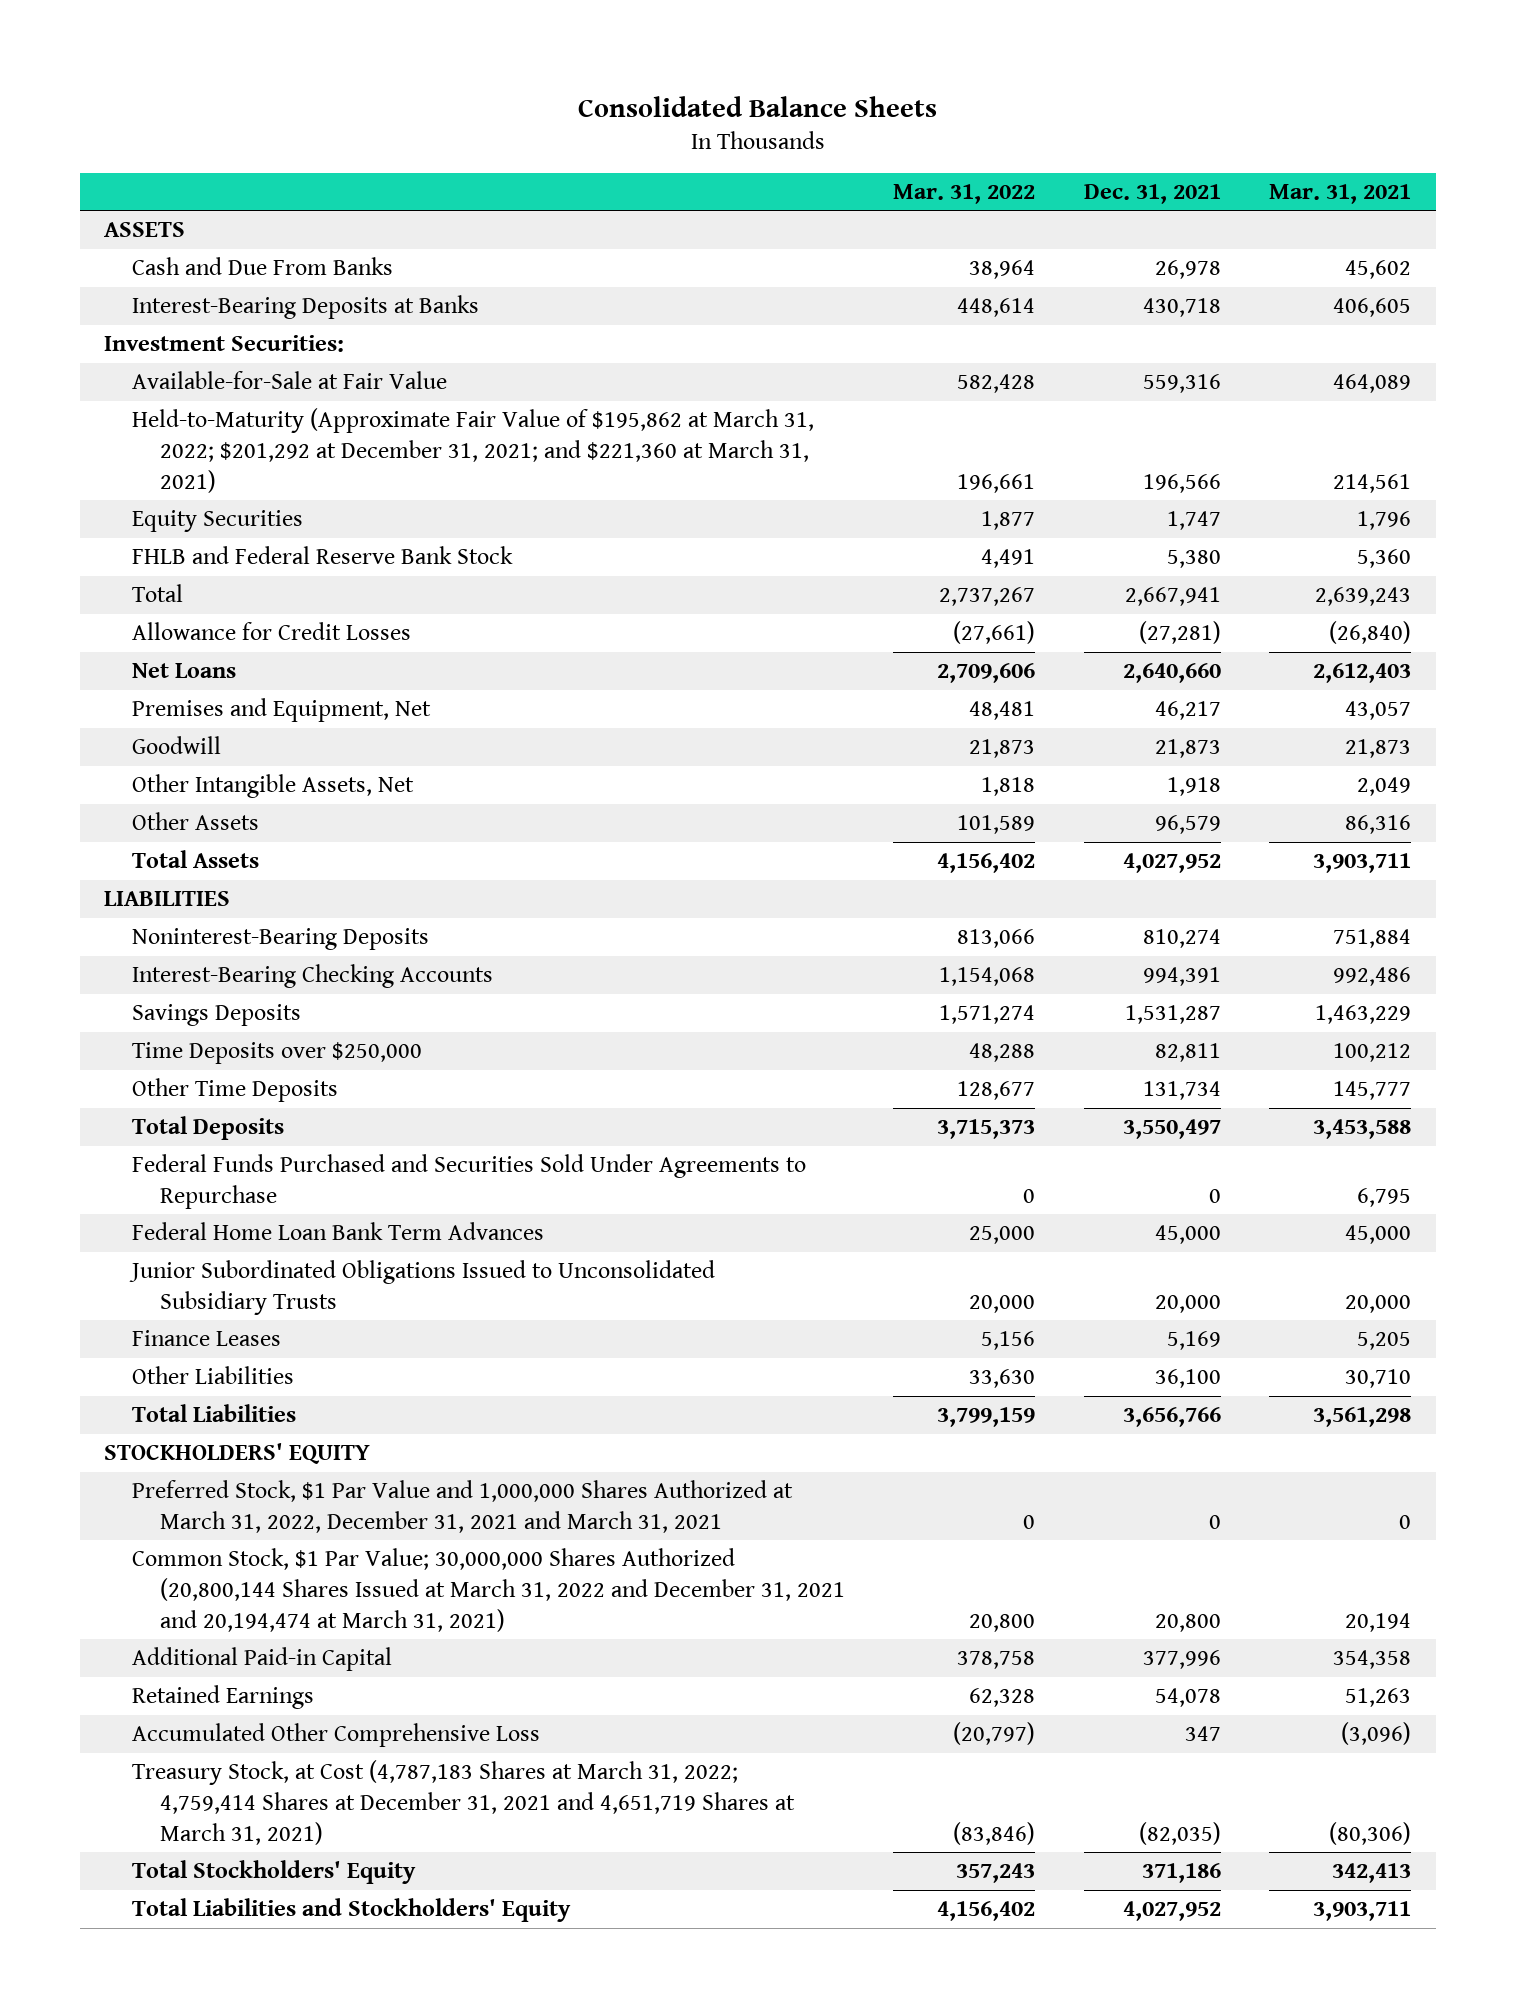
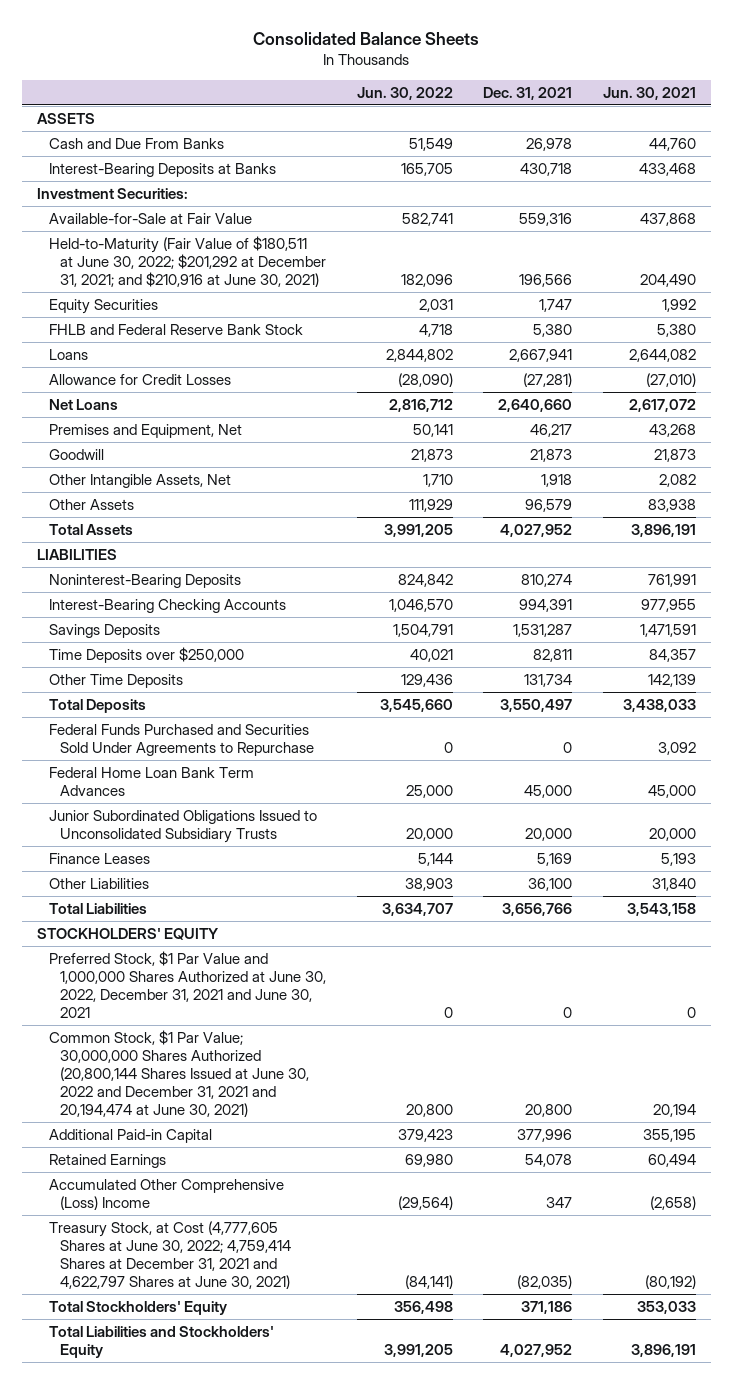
[893,183,1036,204] Mar. 31, 2022 -> none
[1269,183,1412,204] Mar. 31, 2021 -> none
none -> [356,86,453,100] Jun. 30, 2022
none -> [602,86,696,100] Jun. 30, 2021
[131,408,814,493] Held-to-Maturity (Approximate Fair Value of $195,862 at March 31, 2022; $201,292 at December 31, 2021; and $221,360 at March 31, 2021) -> [48,235,327,287] Held-to-Maturity (Fair Value of $180,511 at June 30, 2022; $201,292 at December 31, 2021; and $210,916 at June 30, 2021)
[131,584,183,603] Total -> [48,348,88,360] Loans
[131,1480,793,1534] Preferred Stock, $1 Par Value and 1,000,000 Shares Authorized at March 31, 2022, December 31, 2021 and March 31, 2021 -> [48,950,327,1018] Preferred Stock, $1 Par Value and 1,000,000 Shares Authorized at June 30, 2022, December 31, 2021 and June 30, 2021
[131,1548,845,1632] Common Stock, $1 Par Value; 30,000,000 Shares Authorized (20,800,144 Shares Issued at March 31, 2022 and December 31, 2021 and 20,194,474 at March 31, 2021) -> [48,1029,310,1117] Common Stock, $1 Par Value; 30,000,000 Shares Authorized (20,800,144 Shares Issued at June 30, 2022 and December 31, 2021 and 20,194,474 at June 30, 2021)
[131,1723,540,1748] Accumulated Other Comprehensive Loss -> [48,1178,284,1210] Accumulated Other Comprehensive (Loss) Income
[131,1760,795,1845] Treasury Stock, at Cost (4,787,183 Shares at March 31, 2022; 4,759,414 Shares at December 31, 2021 and 4,651,719 Shares at March 31, 2021) -> [48,1220,292,1289] Treasury Stock, at Cost (4,777,605 Shares at June 30, 2022; 4,759,414 Shares at December 31, 2021 and 4,622,797 Shares at June 30, 2021)

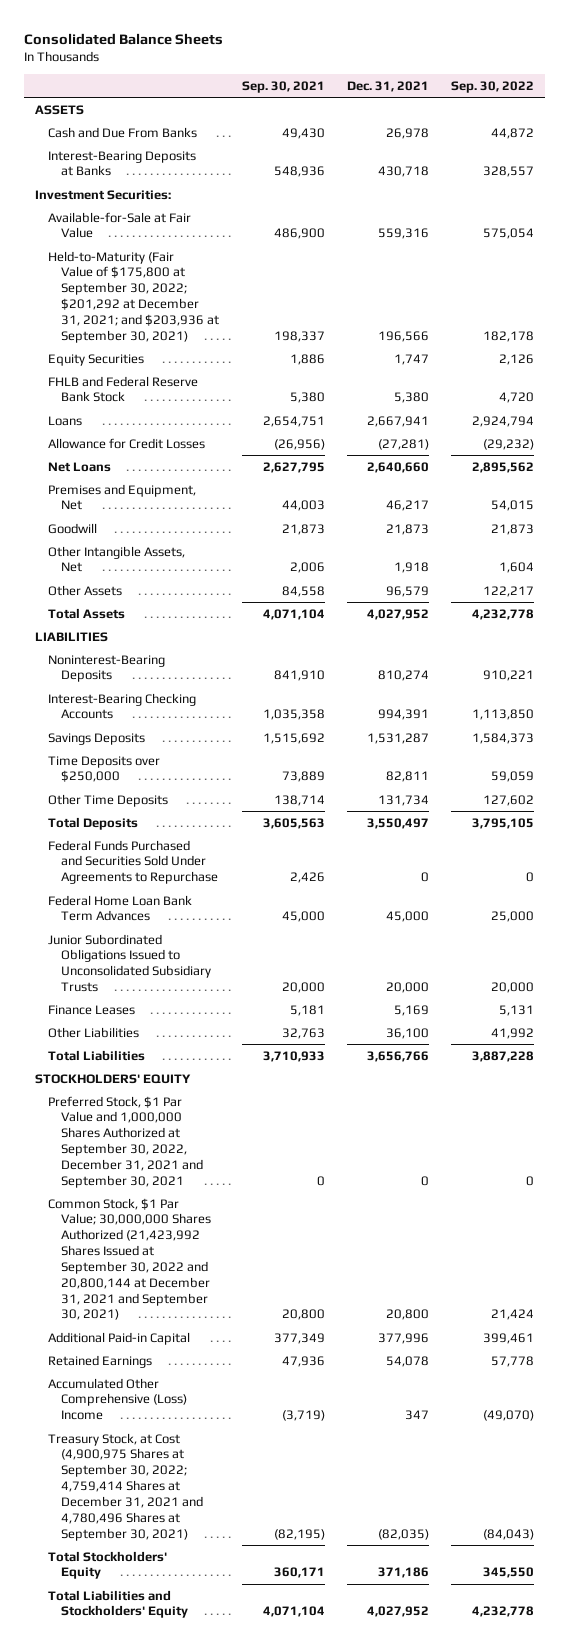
[356,86,453,100] Jun. 30, 2022 -> none
[602,86,696,100] Jun. 30, 2021 -> none
none -> [241,80,325,93] Sep. 30, 2021
none -> [450,80,534,93] Sep. 30, 2022
[48,235,327,287] Held-to-Maturity (Fair Value of $180,511 at June 30, 2022; $201,292 at December 31, 2021; and $210,916 at June 30, 2021) -> [48,250,220,343] Held-to-Maturity (Fair Value of $175,800 at September 30, 2022; $201,292 at December 31, 2021; and $203,936 at September 30, 2021)
[48,950,327,1018] Preferred Stock, $1 Par Value and 1,000,000 Shares Authorized at June 30, 2022, December 31, 2021 and June 30, 2021 -> [48,1095,204,1188] Preferred Stock, $1 Par Value and 1,000,000 Shares Authorized at September 30, 2022, December 31, 2021 and September 30, 2021
[48,1029,310,1117] Common Stock, $1 Par Value; 30,000,000 Shares Authorized (20,800,144 Shares Issued at June 30, 2022 and December 31, 2021 and 20,194,474 at June 30, 2021) -> [48,1197,212,1321] Common Stock, $1 Par Value; 30,000,000 Shares Authorized (21,423,992 Shares Issued at September 30, 2022 and 20,800,144 at December 31, 2021 and September 30, 2021)
[48,1220,292,1289] Treasury Stock, at Cost (4,777,605 Shares at June 30, 2022; 4,759,414 Shares at December 31, 2021 and 4,622,797 Shares at June 30, 2021) -> [48,1432,204,1541] Treasury Stock, at Cost (4,900,975 Shares at September 30, 2022; 4,759,414 Shares at December 31, 2021 and 4,780,496 Shares at September 30, 2021)

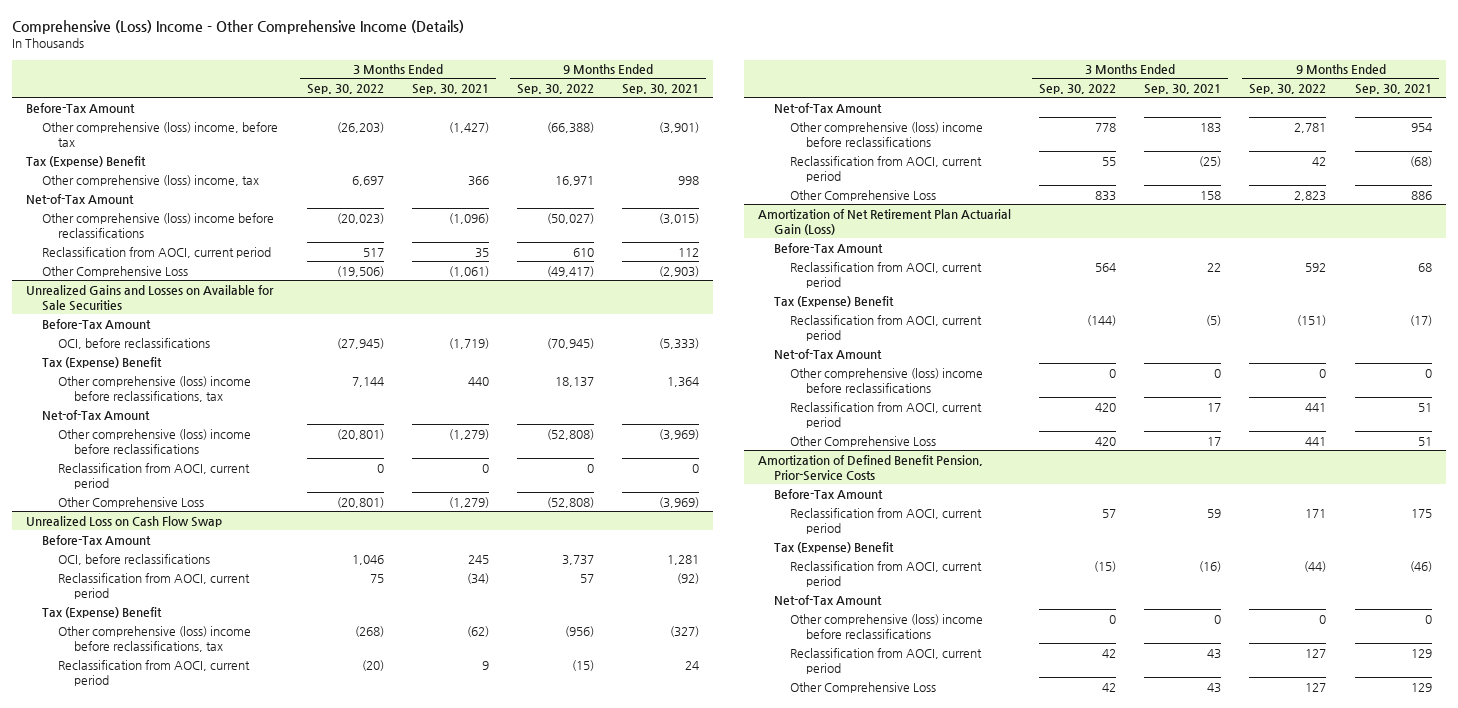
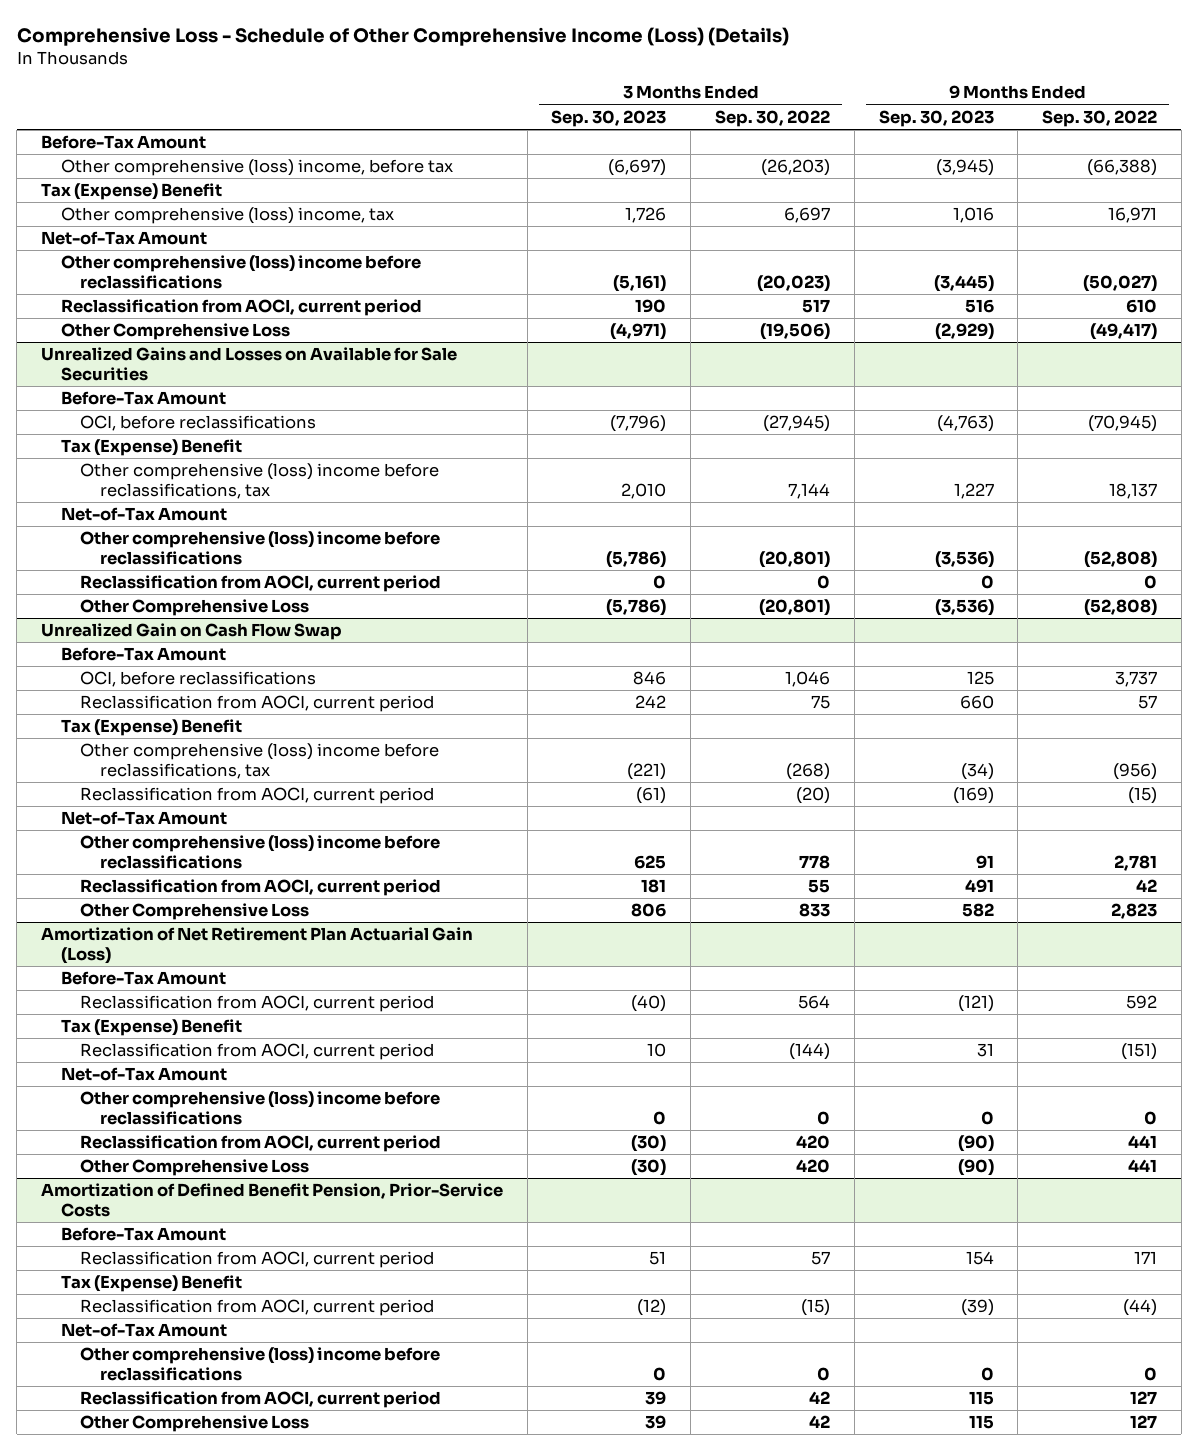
[11,19,464,34] Comprehensive (Loss) Income - Other Comprehensive Income (Details) -> [16,26,789,46] Comprehensive Loss - Schedule of Other Comprehensive Income (Loss) (Details)
[412,84,490,95] Sep. 30, 2021 -> none
[622,84,700,95] Sep. 30, 2021 -> none
none -> [551,109,667,127] Sep. 30, 2023
none -> [878,109,994,127] Sep. 30, 2023
[25,515,222,527] Unrealized Loss on Cash Flow Swap -> [40,623,342,641] Unrealized Gain on Cash Flow Swap

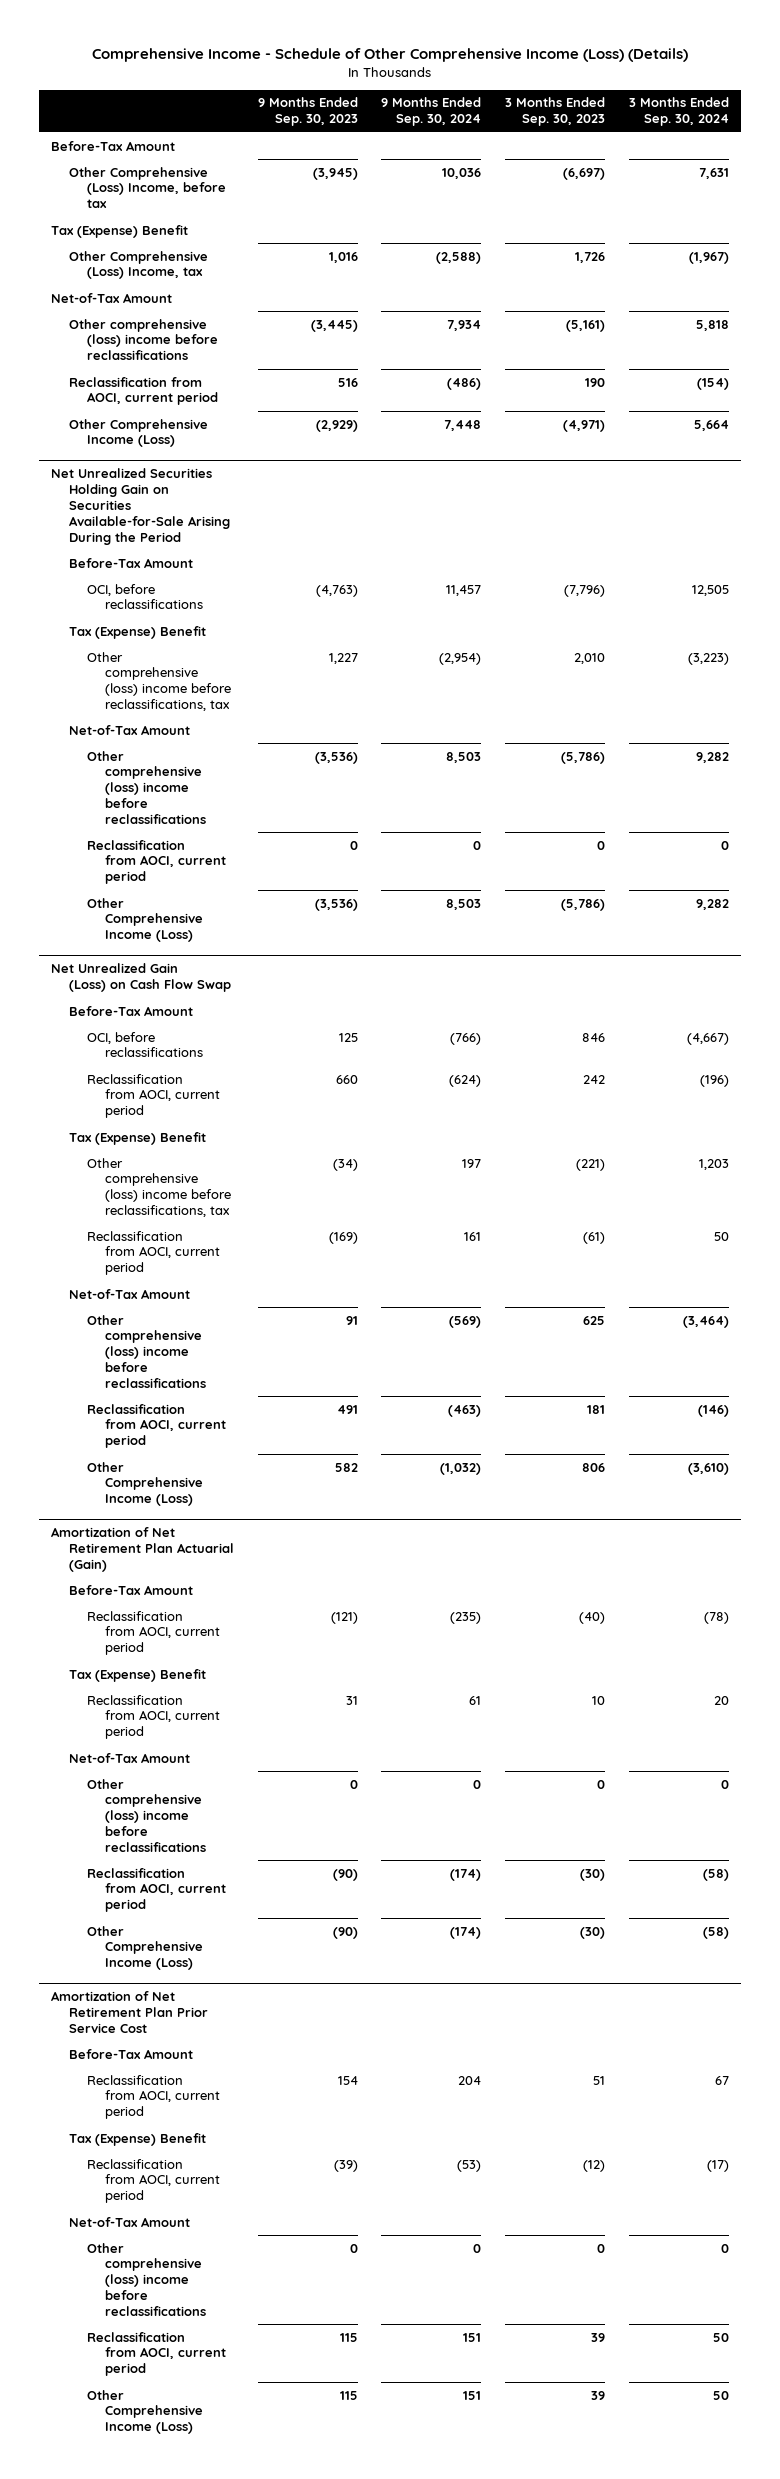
[16,26,789,46] Comprehensive Loss - Schedule of Other Comprehensive Income (Loss) (Details) -> [91,48,688,63] Comprehensive Income - Schedule of Other Comprehensive Income (Loss) (Details)
[714,109,830,127] Sep. 30, 2022 -> none
[1042,109,1158,127] Sep. 30, 2022 -> none
none -> [381,97,482,127] 9 Months Ended Sep. 30, 2024
none -> [629,97,730,127] 3 Months Ended Sep. 30, 2024
[60,159,453,177] Other comprehensive (loss) income, before tax -> [68,166,226,209] Other Comprehensive (Loss) Income, before tax
[60,207,394,225] Other comprehensive (loss) income, tax -> [68,250,208,280] Other Comprehensive (Loss) Income, tax
[60,323,290,341] Other Comprehensive Loss -> [68,418,208,448] Other Comprehensive Income (Loss)
[40,347,457,381] Unrealized Gains and Losses on Available for Sale Securities -> [50,468,230,545] Net Unrealized Securities Holding Gain on Securities Available-for-Sale Arising During the Period
[80,599,310,617] Other Comprehensive Loss -> [86,897,203,943] Other Comprehensive Income (Loss)
[40,623,342,641] Unrealized Gain on Cash Flow Swap -> [50,963,231,993] Net Unrealized Gain (Loss) on Cash Flow Swap
[80,903,310,921] Other Comprehensive Loss -> [86,1461,203,1507] Other Comprehensive Income (Loss)
[40,927,473,964] Amortization of Net Retirement Plan Actuarial Gain (Loss) -> [50,1527,234,1573] Amortization of Net Retirement Plan Actuarial (Gain)
[80,1159,310,1177] Other Comprehensive Loss -> [86,1925,203,1971] Other Comprehensive Income (Loss)
[40,1183,503,1217] Amortization of Defined Benefit Pension, Prior-Service Costs -> [50,1991,208,2034] Amortization of Net Retirement Plan Prior Service Cost
[80,1415,310,1433] Other Comprehensive Loss -> [86,2389,203,2435] Other Comprehensive Income (Loss)

